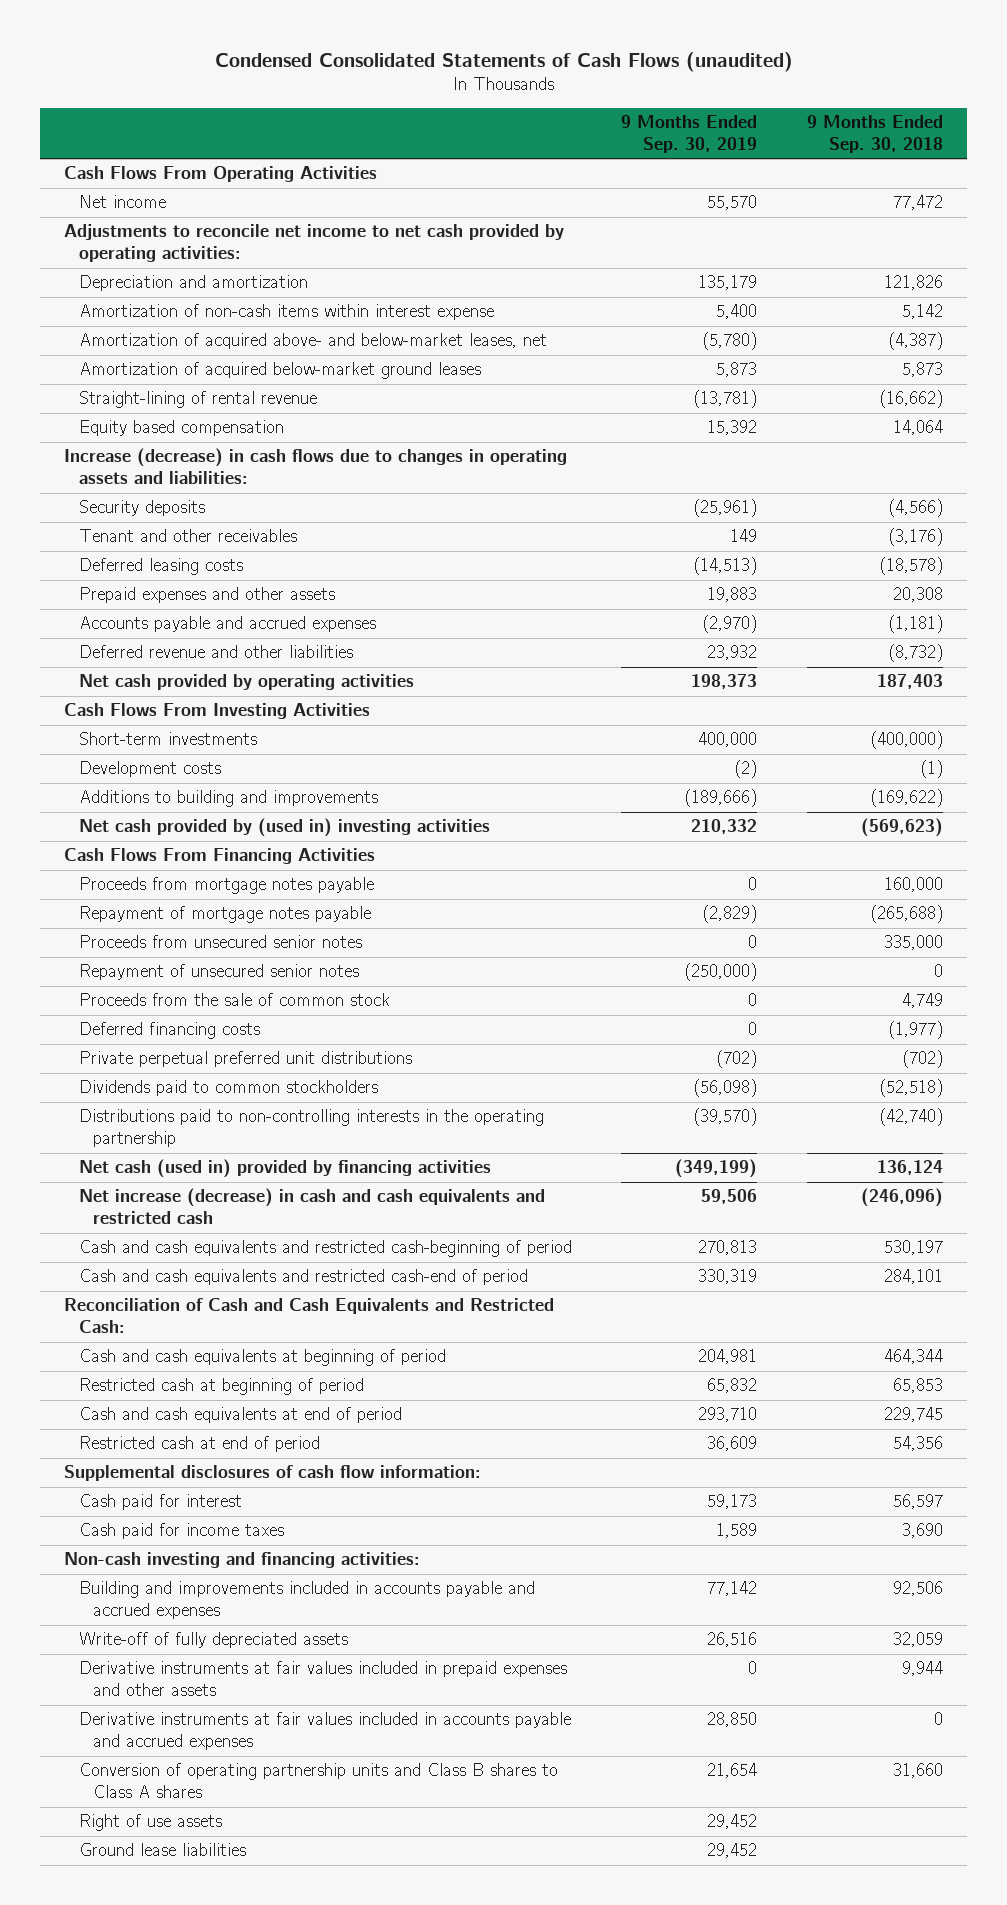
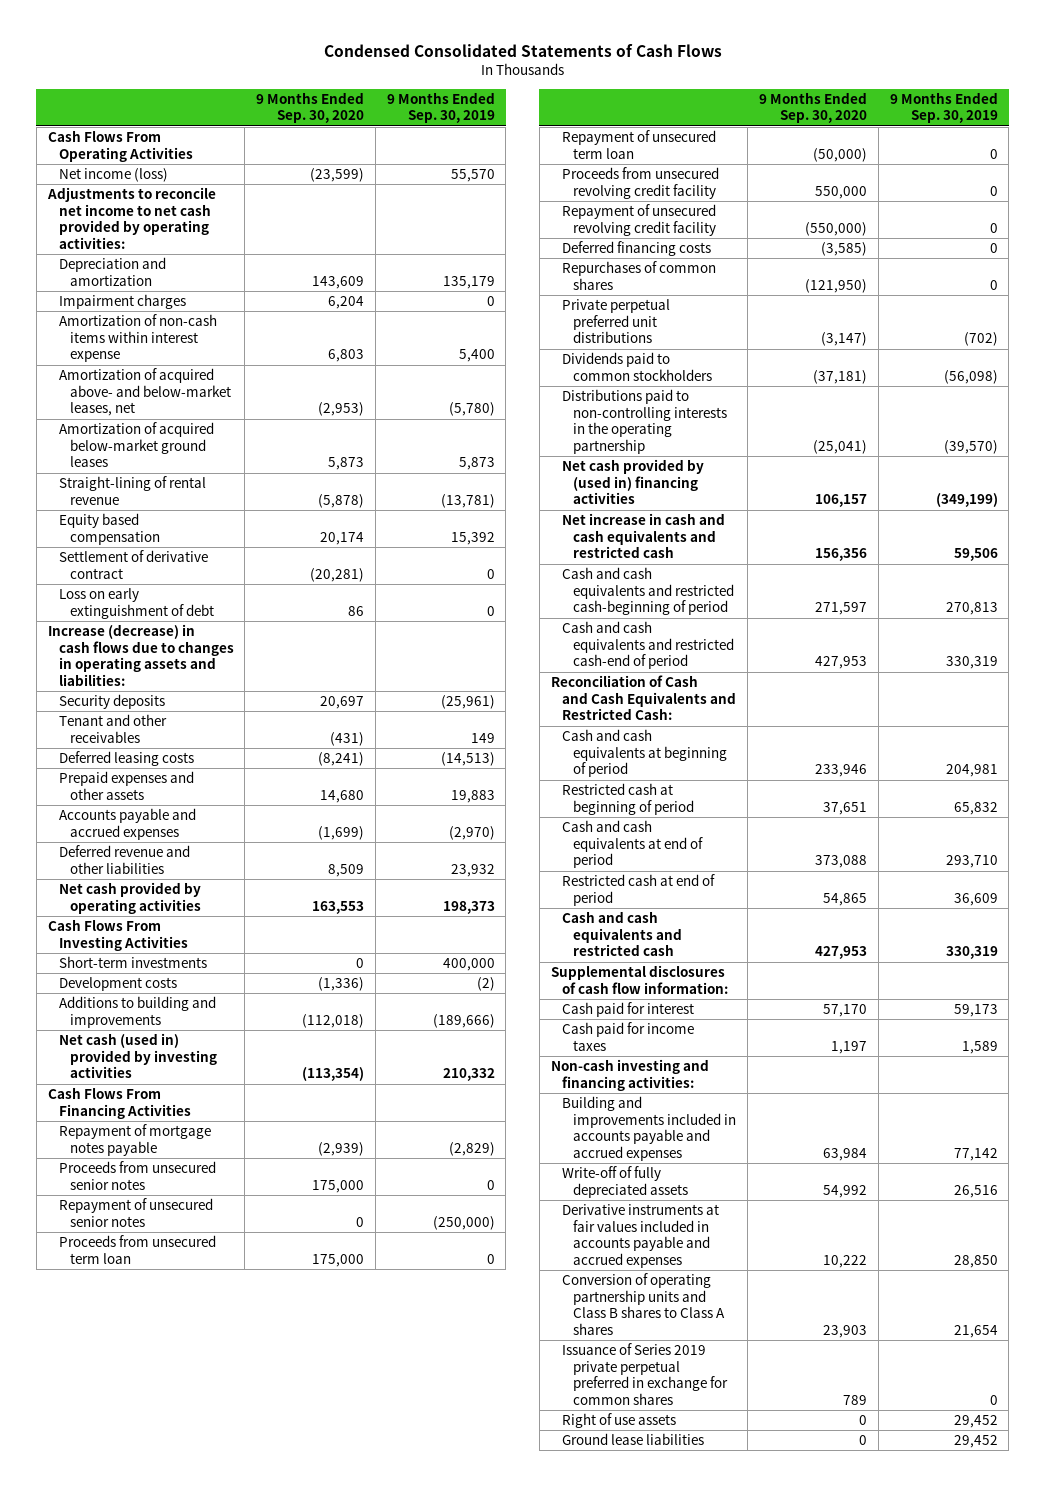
[214,51,793,72] Condensed Consolidated Statements of Cash Flows (unaudited) -> [323,44,722,58] Condensed Consolidated Statements of Cash Flows
[806,115,943,154] 9 Months Ended Sep. 30, 2018 -> none
none -> [256,91,365,124] 9 Months Ended Sep. 30, 2020
[78,195,166,209] Net income -> [58,168,168,183] Net income (loss)
none -> [58,294,186,310] Impairment charges
none -> [58,550,208,579] Settlement of derivative contract
none -> [58,588,214,619] Loss on early extinguishment of debt
[78,818,490,838] Net cash provided by (used in) investing activities -> [58,1033,217,1079] Net cash (used in) provided by investing activities
[78,877,374,895] Proceeds from mortgage notes payable -> none
[78,993,390,1007] Proceeds from the sale of common stock -> none
none -> [58,1235,216,1264] Proceeds from unsecured term loan
none -> [561,130,716,159] Repayment of unsecured term loan
none -> [561,167,719,199] Proceeds from unsecured revolving credit facility
none -> [561,204,716,236] Repayment of unsecured revolving credit facility
none -> [561,261,716,290] Repurchases of common shares
[78,1159,491,1179] Net cash (used in) provided by financing activities -> [561,459,704,505] Net cash provided by (used in) financing activities
[78,1188,545,1225] Net increase (decrease) in cash and cash equivalents and restricted cash -> [561,513,725,559] Net increase in cash and cash equivalents and restricted cash
none -> [561,911,682,957] Cash and cash equivalents and restricted cash
[78,1661,567,1697] Derivative instruments at fair values included in prepaid expenses and other assets -> none
none -> [561,1343,728,1406] Issuance of Series 2019 private perpetual preferred in exchange for common shares

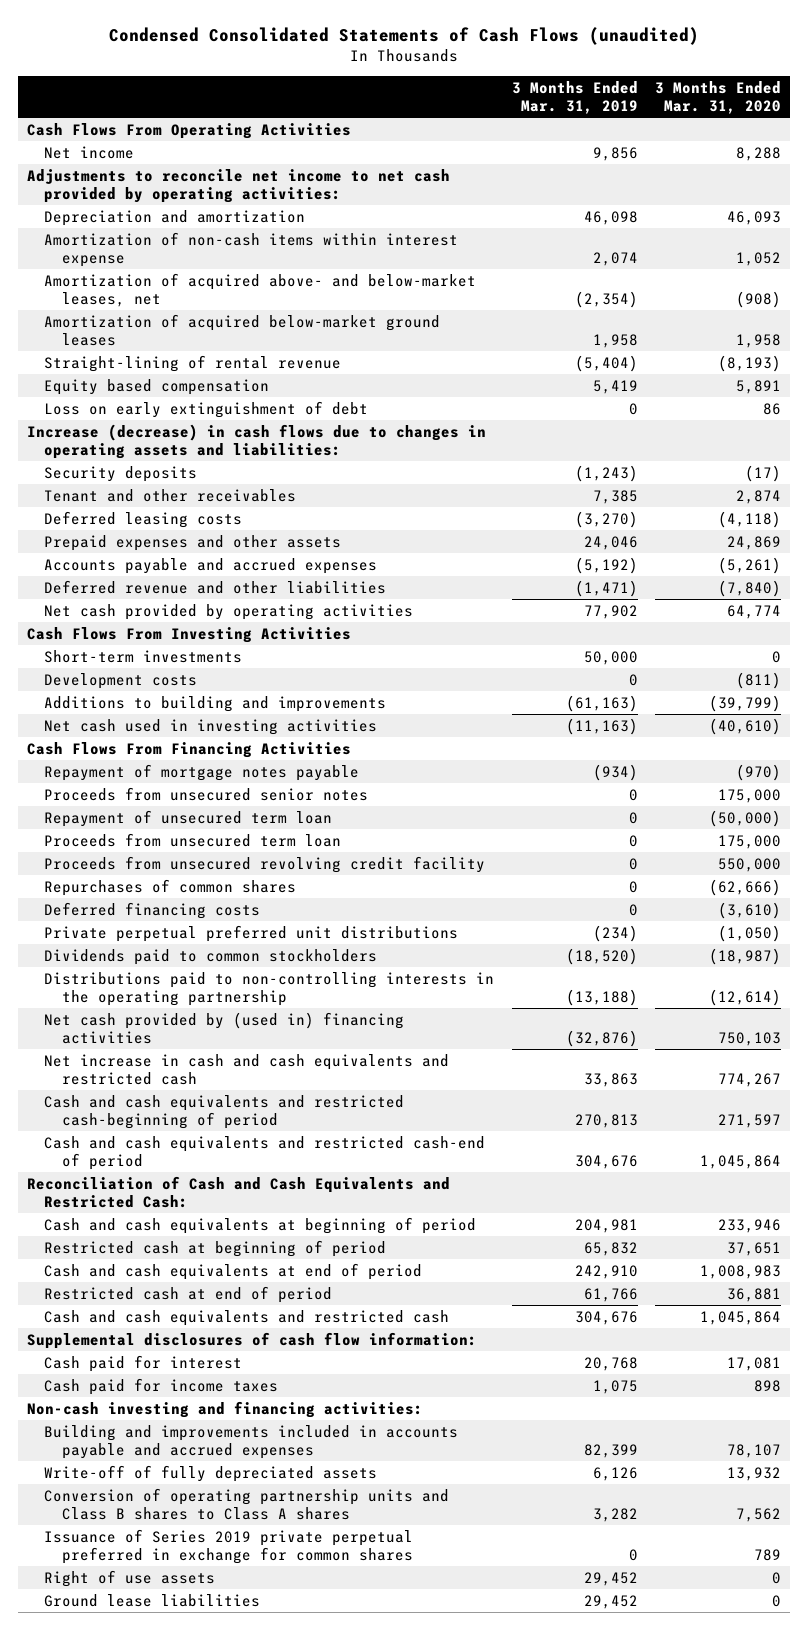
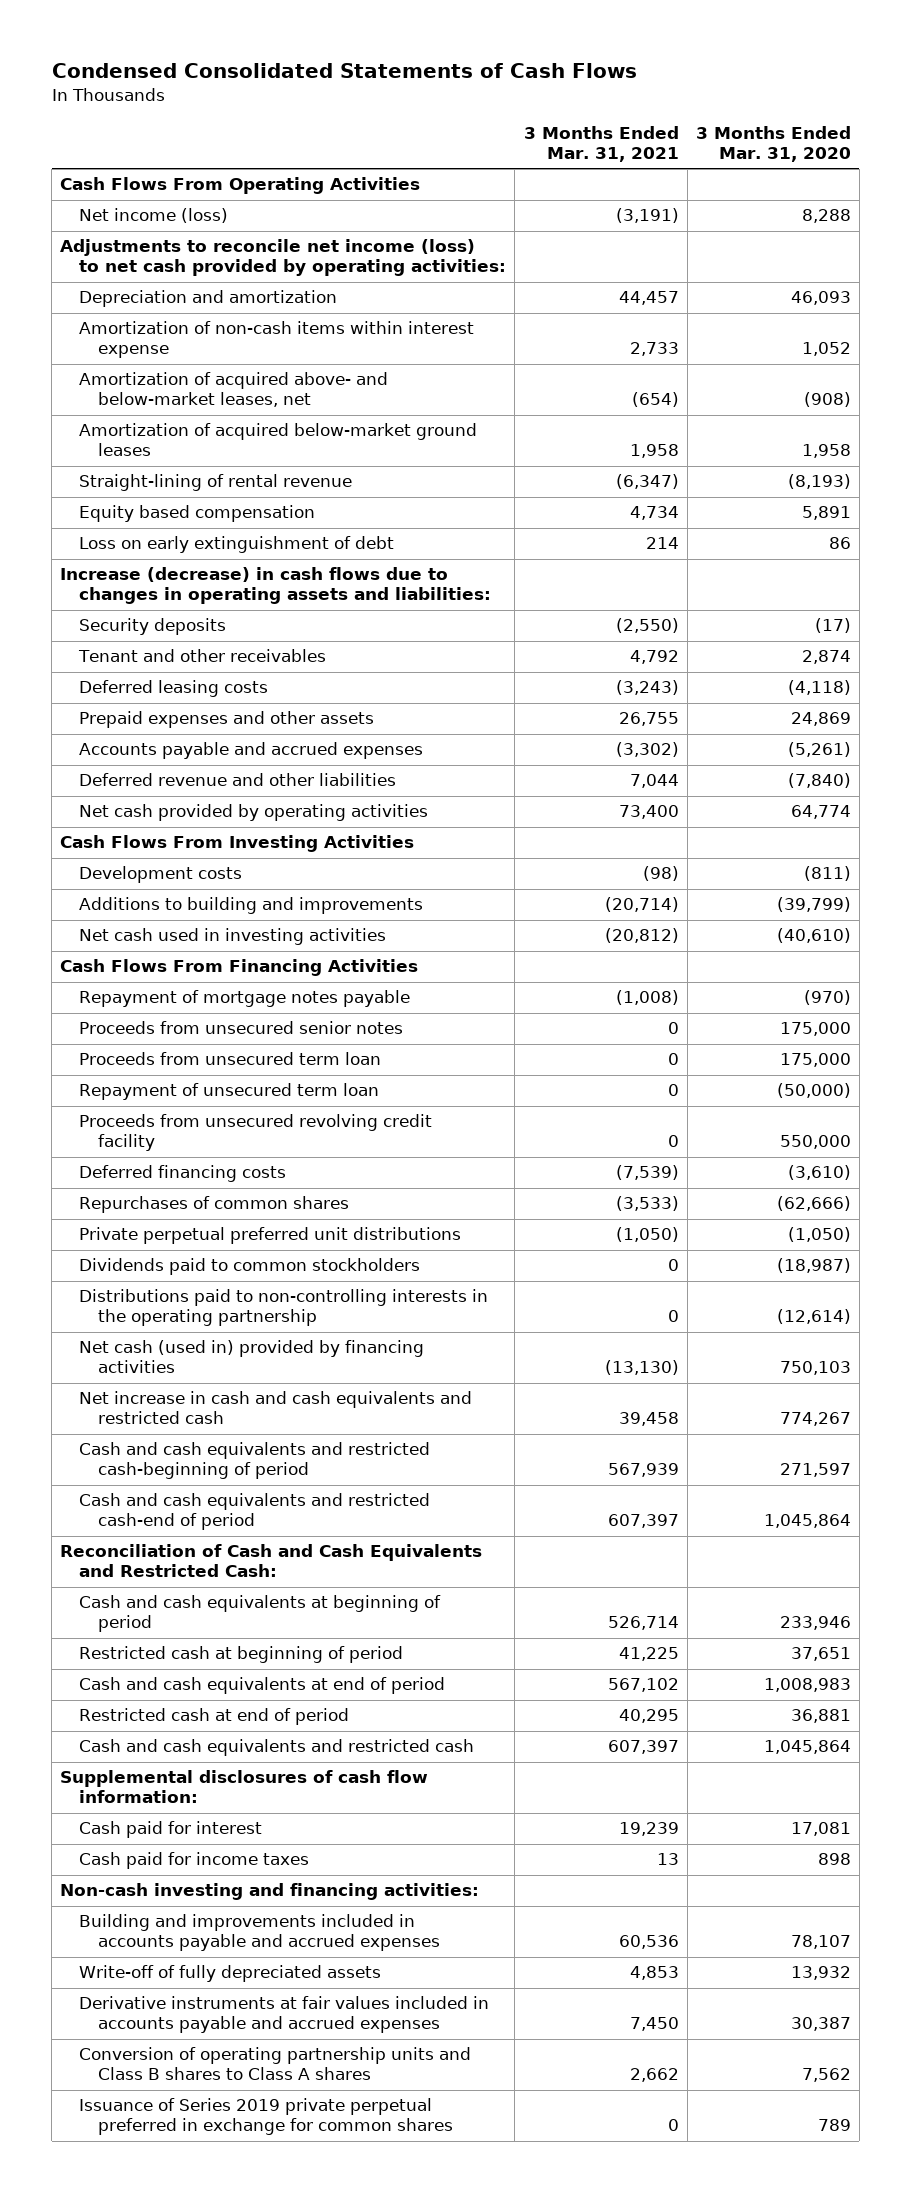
[108,26,699,45] Condensed Consolidated Statements of Cash Flows (unaudited) -> [51,63,637,79] Condensed Consolidated Statements of Cash Flows
[511,80,638,114] 3 Months Ended Mar. 31, 2019 -> none
none -> [523,126,679,163] 3 Months Ended Mar. 31, 2021
[44,145,135,159] Net income -> [79,208,229,224] Net income (loss)
[26,168,450,203] Adjustments to reconcile net income to net cash provided by operating activities: -> [60,239,507,277] Adjustments to reconcile net income (loss) to net cash provided by operating activities:
[44,649,243,663] Short-term investments -> none
[44,809,333,827] Repayment of unsecured term loan -> [79,1083,380,1101] Repayment of unsecured term loan
[44,878,297,896] Repurchases of common shares -> [79,1196,350,1214] Repurchases of common shares
[44,1011,405,1044] Net cash provided by (used in) financing activities -> [79,1340,425,1374] Net cash (used in) provided by financing activities
none -> [79,1996,490,2034] Derivative instruments at fair values included in accounts payable and accrued expenses
[44,1569,216,1587] Right of use assets -> none
[44,1593,261,1607] Ground lease liabilities -> none

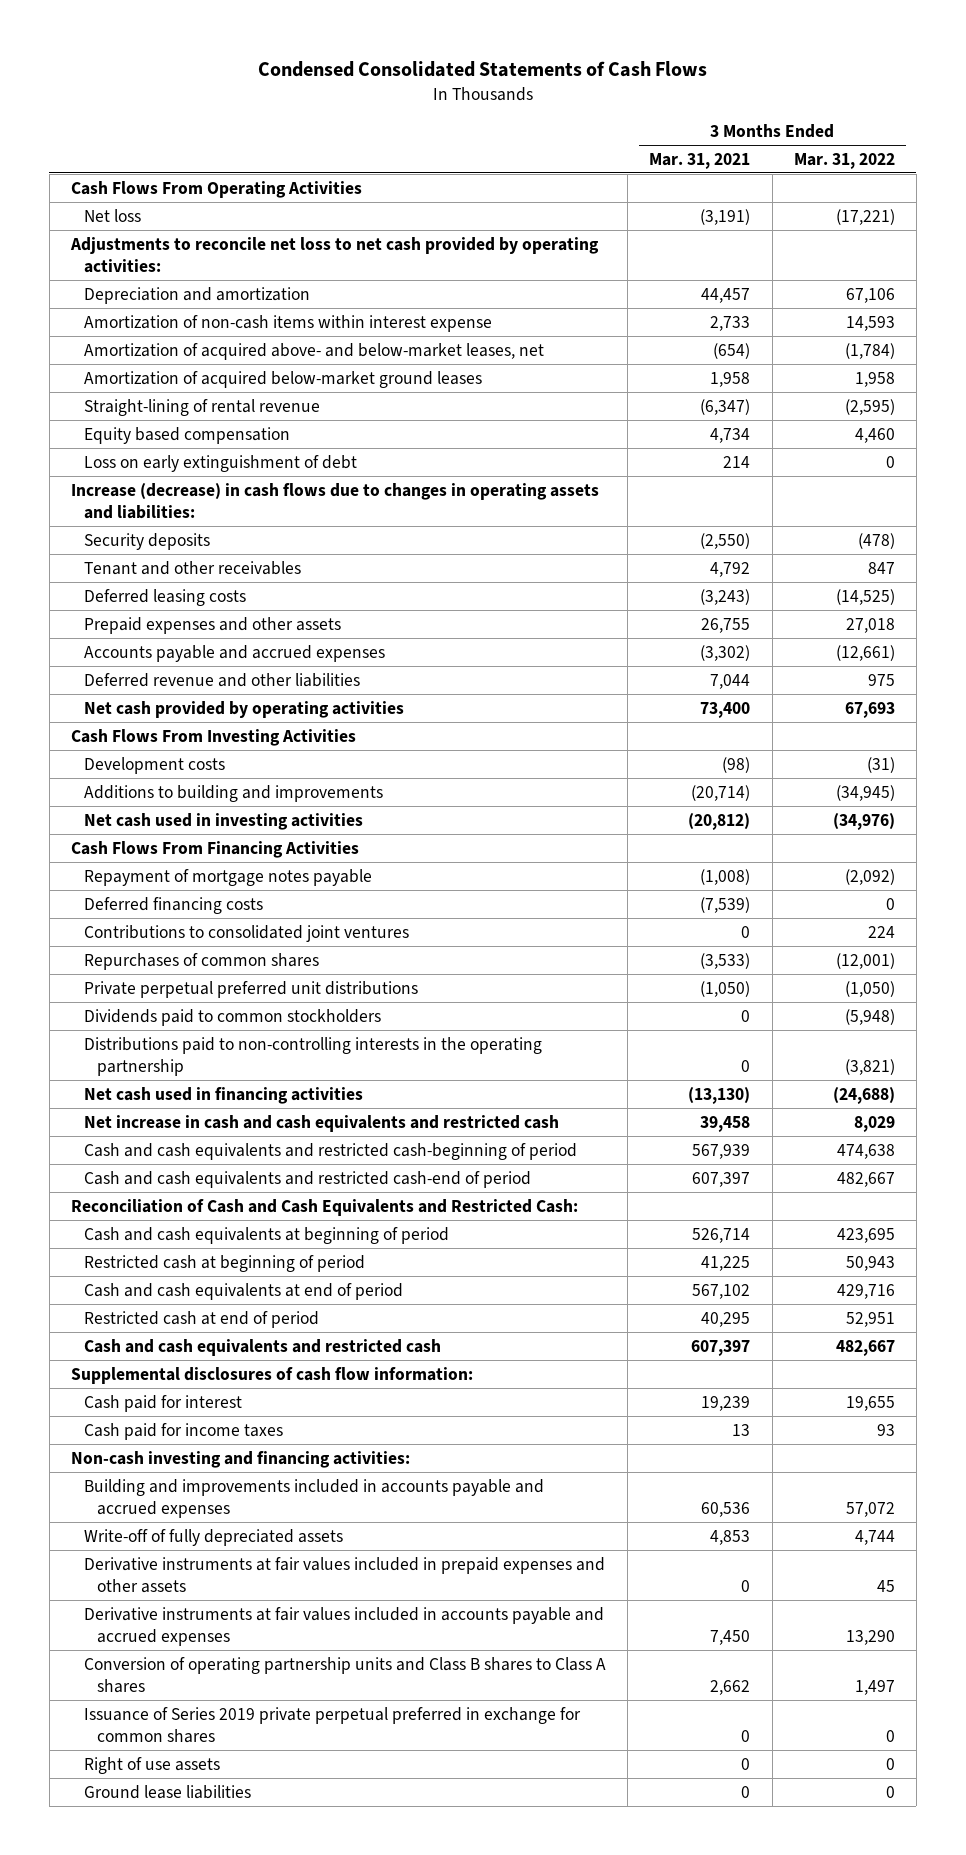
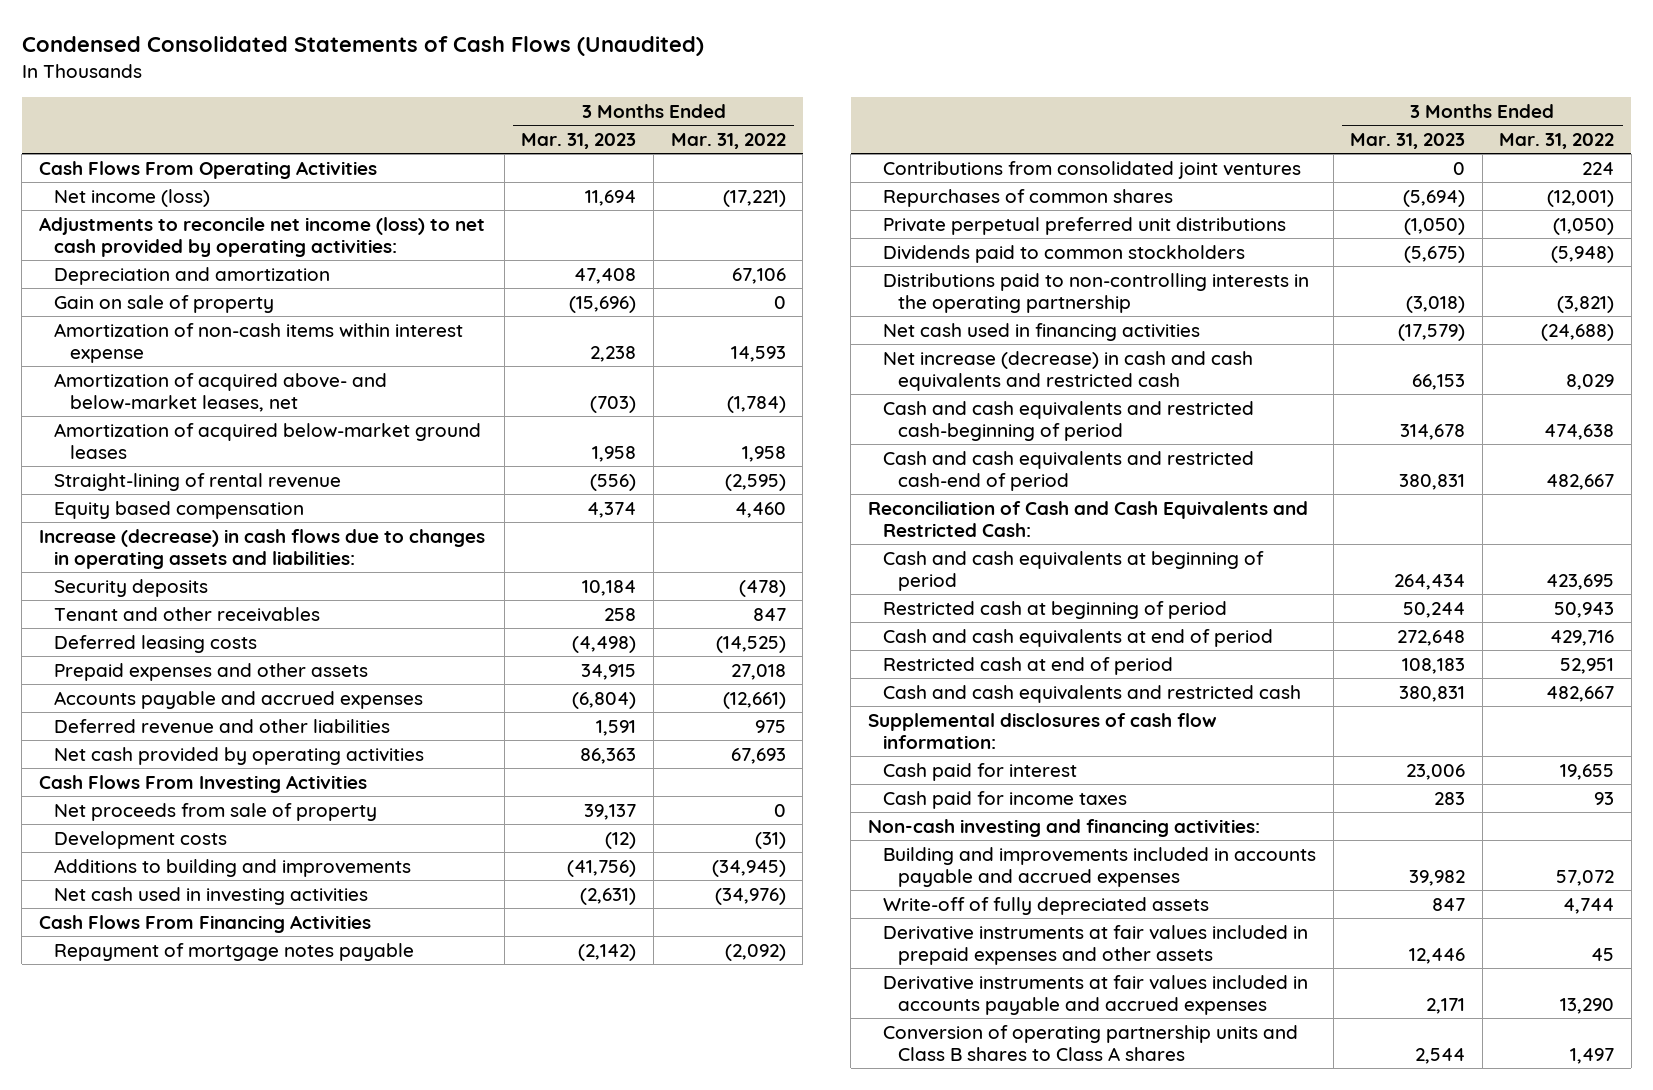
[257,61,707,78] Condensed Consolidated Statements of Cash Flows -> [21,35,704,56] Condensed Consolidated Statements of Cash Flows (Unaudited)
[649,152,751,169] Mar. 31, 2021 -> none
none -> [521,132,637,149] Mar. 31, 2023
[84,208,142,222] Net loss -> [54,188,211,207] Net income (loss)
[69,236,599,274] Adjustments to reconcile net loss to net cash provided by operating activities: -> [39,216,486,258] Adjustments to reconcile net income (loss) to net cash provided by operating activities:
none -> [54,294,275,313] Gain on sale of property
[84,454,358,472] Loss on early extinguishment of debt -> none
none -> [54,802,378,821] Net proceeds from sale of property
[84,896,264,914] Deferred financing costs -> none
[84,924,410,942] Contributions to consolidated joint ventures -> [883,160,1302,179] Contributions from consolidated joint ventures
[84,1114,560,1132] Net increase in cash and cash equivalents and restricted cash -> [883,350,1254,392] Net increase (decrease) in cash and cash equivalents and restricted cash
[84,1706,582,1744] Issuance of Series 2019 private perpetual preferred in exchange for common shares -> none
[84,1756,221,1774] Right of use assets -> none
[84,1784,252,1799] Ground lease liabilities -> none

